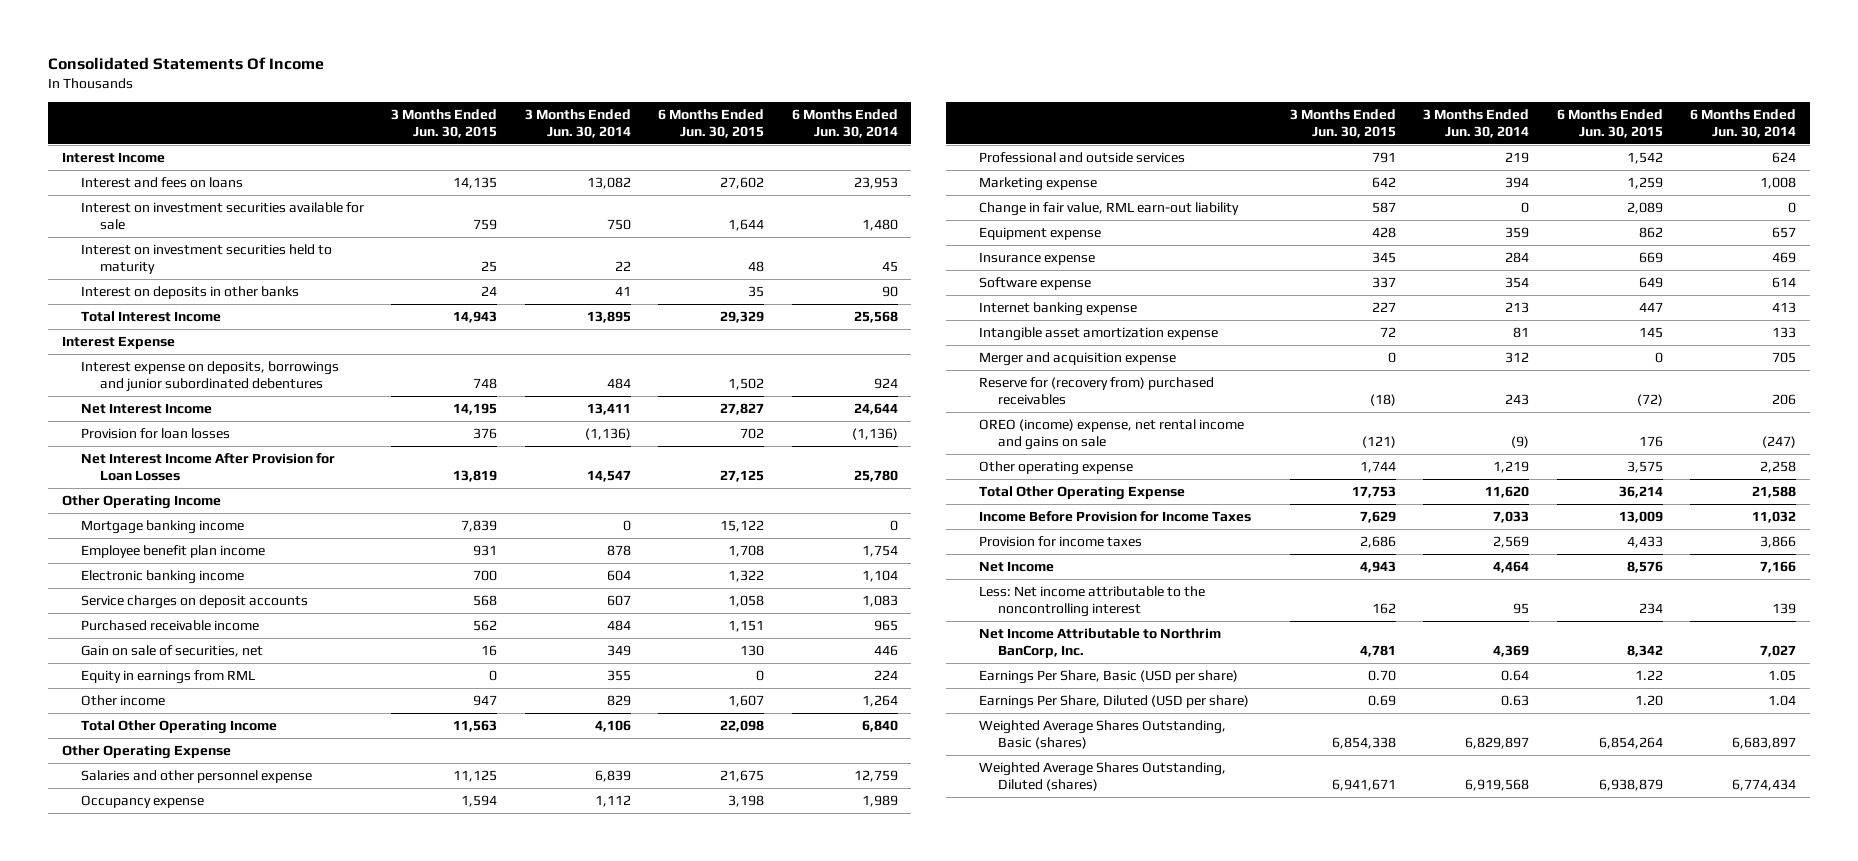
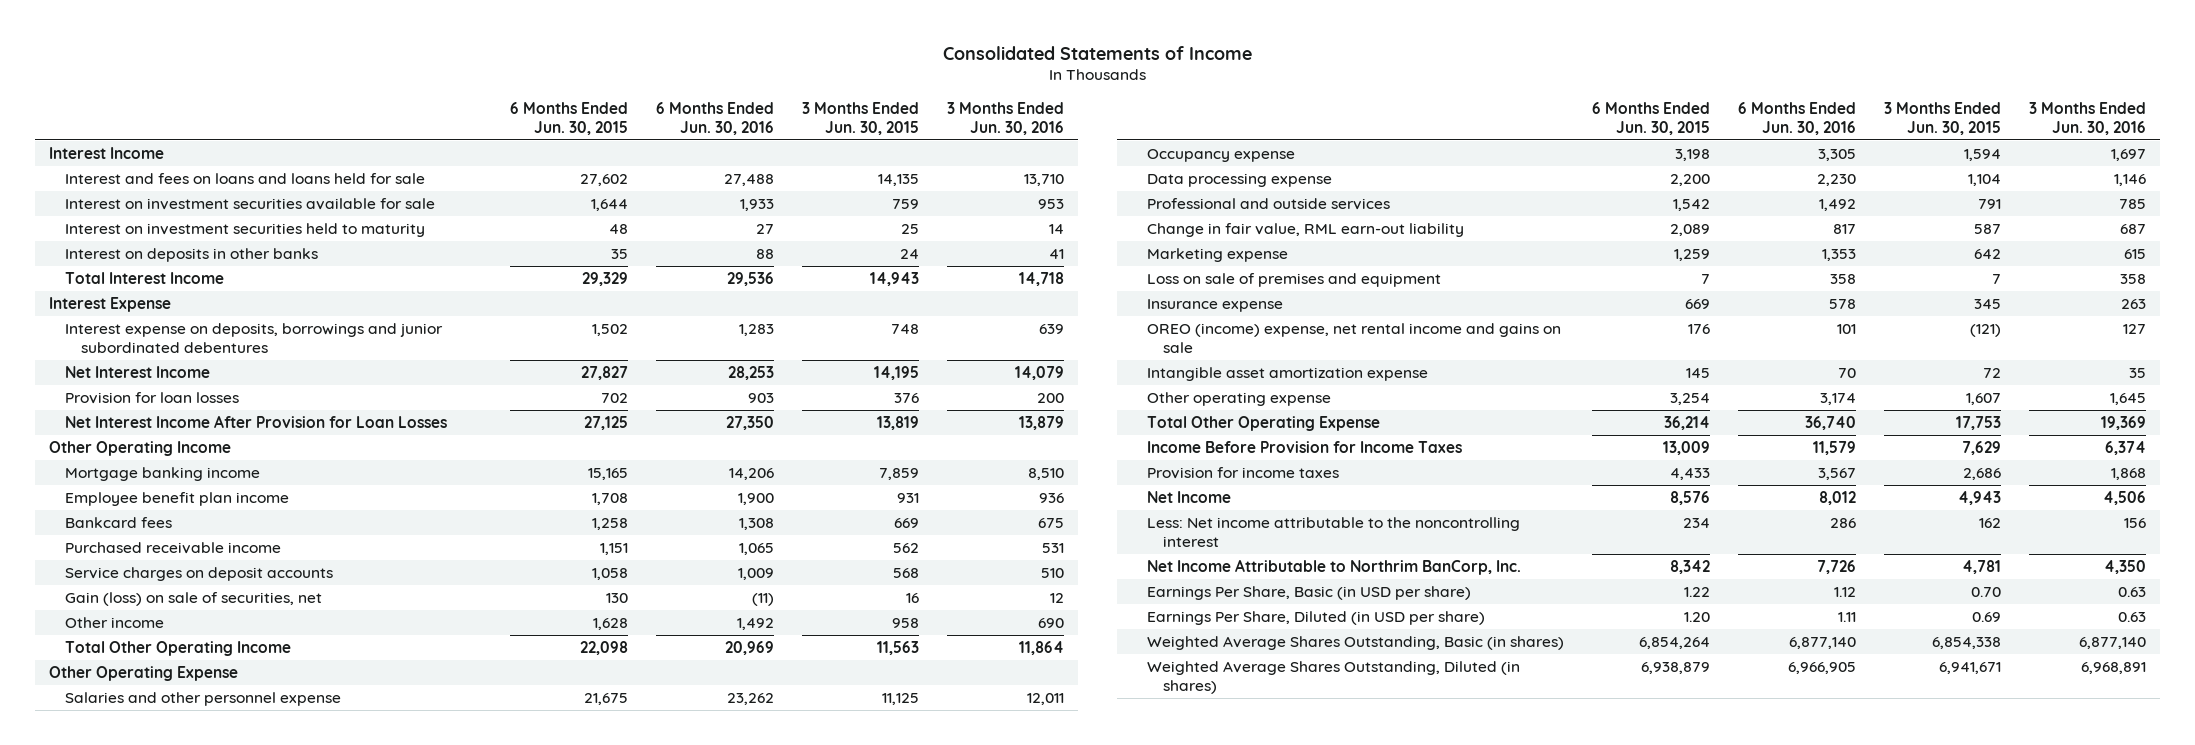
[47,57,324,71] Consolidated Statements Of Income -> [942,45,1252,60] Consolidated Statements of Income
[524,109,631,139] 3 Months Ended Jun. 30, 2014 -> none
[791,109,898,139] 6 Months Ended Jun. 30, 2014 -> none
none -> [656,102,775,135] 6 Months Ended Jun. 30, 2016
none -> [947,102,1065,135] 3 Months Ended Jun. 30, 2016
[80,176,243,188] Interest and fees on loans -> [65,173,426,185] Interest and fees on loans and loans held for sale
[461,519,498,532] 7,839 -> [879,468,920,481] 7,859
[720,519,765,532] 15,122 -> [588,468,629,481] 15,165
[80,569,244,584] Electronic banking income -> none
none -> [65,517,173,529] Bankcard fees
[80,669,255,684] Equity in earnings from RML -> none
[80,594,308,609] Service charges on deposit accounts -> [65,567,334,582] Service charges on deposit accounts
[80,644,263,657] Gain on sale of securities, net -> [65,592,323,607] Gain (loss) on sale of securities, net
[473,694,498,706] 947 -> [892,618,920,629] 958
[728,694,765,707] 1,607 -> [593,618,629,631] 1,628
none -> [1146,173,1332,188] Data processing expense
[979,226,1102,240] Equipment expense -> none
[979,176,1098,191] Marketing expense -> [1146,248,1288,263] Marketing expense
none -> [1146,273,1441,288] Loss on sale of premises and equipment
[979,276,1092,290] Software expense -> none
[979,301,1138,316] Internet banking expense -> none
[979,351,1177,366] Merger and acquisition expense -> none
[979,376,1215,405] Reserve for (recovery from) purchased receivables -> none
[979,326,1219,341] Intangible asset amortization expense -> [1146,367,1428,382] Intangible asset amortization expense
[1359,460,1396,473] 1,744 -> [1965,393,2001,406] 1,607
[1626,460,1663,473] 3,575 -> [1669,393,1710,406] 3,254
[979,669,1239,684] Earnings Per Share, Basic (USD per share) -> [1146,586,1471,601] Earnings Per Share, Basic (in USD per share)
[979,694,1250,709] Earnings Per Share, Diluted (USD per share) -> [1146,611,1485,626] Earnings Per Share, Diluted (in USD per share)
[979,719,1227,749] Weighted Average Shares Outstanding, Basic (shares) -> [1146,636,1564,651] Weighted Average Shares Outstanding, Basic (in shares)
[979,761,1227,791] Weighted Average Shares Outstanding, Diluted (shares) -> [1146,661,1520,694] Weighted Average Shares Outstanding, Diluted (in shares)

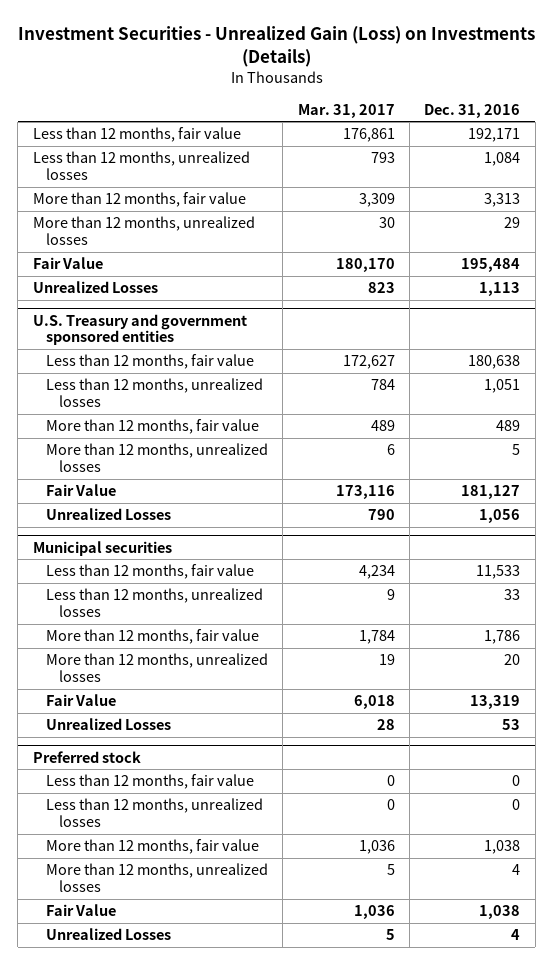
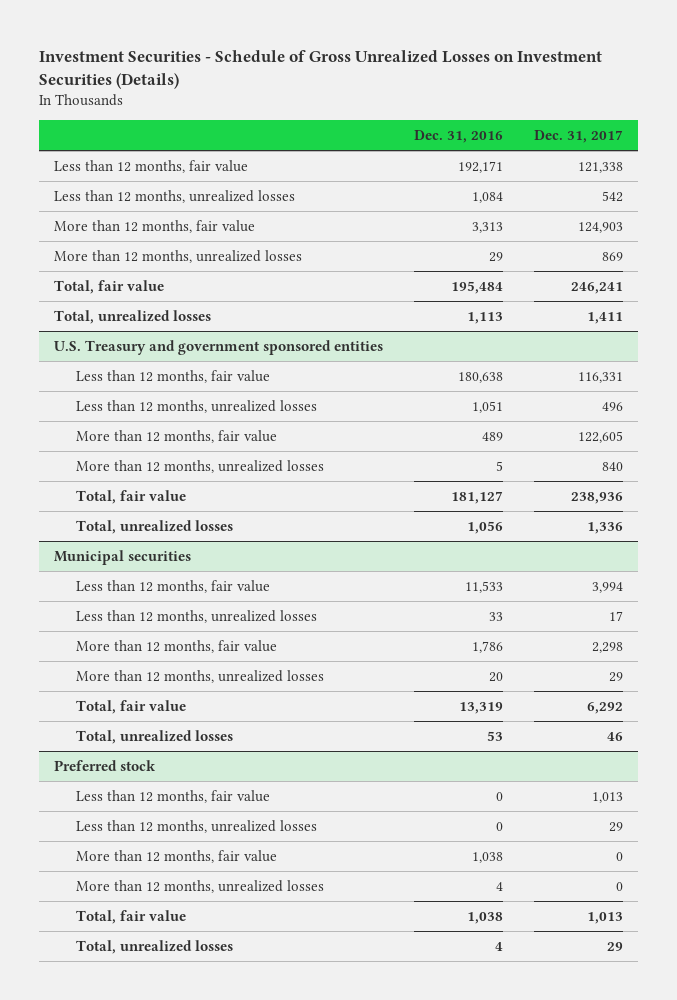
[17,26,535,68] Investment Securities - Unrealized Gain (Loss) on Investments (Details) -> [38,50,602,90] Investment Securities - Schedule of Gross Unrealized Losses on Investment Securities (Details)
[297,103,395,118] Mar. 31, 2017 -> none
none -> [533,130,623,144] Dec. 31, 2017
[32,257,103,270] Fair Value -> [54,279,165,294] Total, fair value
[32,281,158,294] Unrealized Losses -> [54,309,212,324] Total, unrealized losses
[45,484,116,497] Fair Value -> [75,489,186,504] Total, fair value
[45,508,171,521] Unrealized Losses -> [75,519,233,534] Total, unrealized losses
[45,694,116,707] Fair Value -> [75,699,186,714] Total, fair value
[45,718,171,731] Unrealized Losses -> [75,729,233,744] Total, unrealized losses
[45,904,116,917] Fair Value -> [75,909,186,924] Total, fair value
[45,928,171,941] Unrealized Losses -> [75,939,233,954] Total, unrealized losses

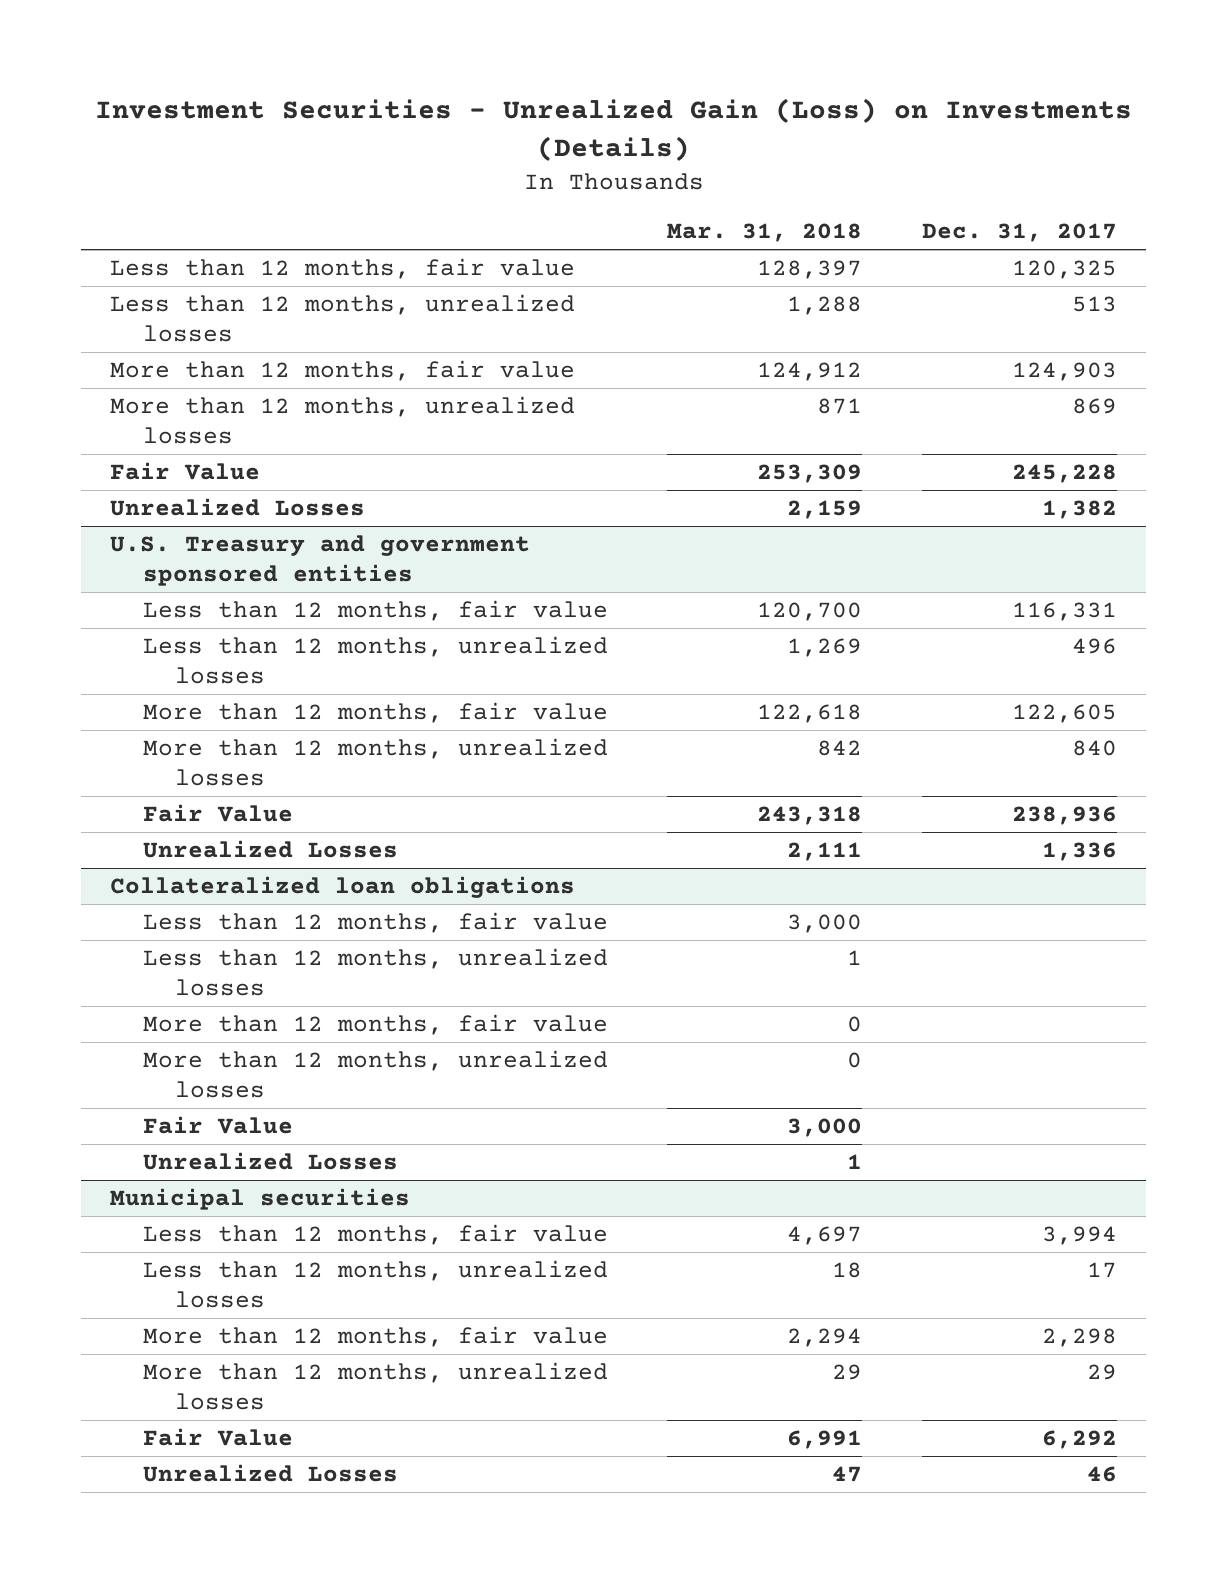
[38,50,602,90] Investment Securities - Schedule of Gross Unrealized Losses on Investment Securities (Details) -> [94,98,1132,161] Investment Securities - Unrealized Gain (Loss) on Investments (Details)
[413,130,503,144] Dec. 31, 2016 -> none
none -> [667,223,863,243] Mar. 31, 2018
[577,161,623,173] 121,338 -> [1011,260,1117,280] 120,325
[601,190,623,202] 542 -> [1071,296,1117,313] 513
[54,279,165,294] Total, fair value -> [110,462,261,481] Fair Value
[570,281,623,294] 246,241 -> [1011,464,1117,484] 245,228
[54,309,212,324] Total, unrealized losses -> [110,498,366,517] Unrealized Losses
[586,311,623,324] 1,411 -> [1041,500,1117,520] 1,382
[75,489,186,504] Total, fair value -> [142,804,293,823] Fair Value
[75,519,233,534] Total, unrealized losses -> [142,840,398,859] Unrealized Losses
none -> [110,876,576,899] Collateralized loan obligations
none -> [142,912,608,934] Less than 12 months, fair value
none -> [142,948,608,996] Less than 12 months, unrealized losses
none -> [142,1014,608,1036] More than 12 months, fair value
none -> [142,1050,608,1098] More than 12 months, unrealized losses
none -> [142,1116,293,1135] Fair Value
none -> [142,1152,398,1171] Unrealized Losses
[54,759,157,771] Preferred stock -> none
[75,789,270,803] Less than 12 months, fair value -> none
[75,819,317,833] Less than 12 months, unrealized losses -> none
[75,849,277,863] More than 12 months, fair value -> none
[75,879,324,893] More than 12 months, unrealized losses -> none
[75,909,186,924] Total, fair value -> none
[75,939,233,954] Total, unrealized losses -> none
[75,699,186,714] Total, fair value -> [142,1428,293,1447] Fair Value
[75,729,233,744] Total, unrealized losses -> [142,1464,398,1483] Unrealized Losses

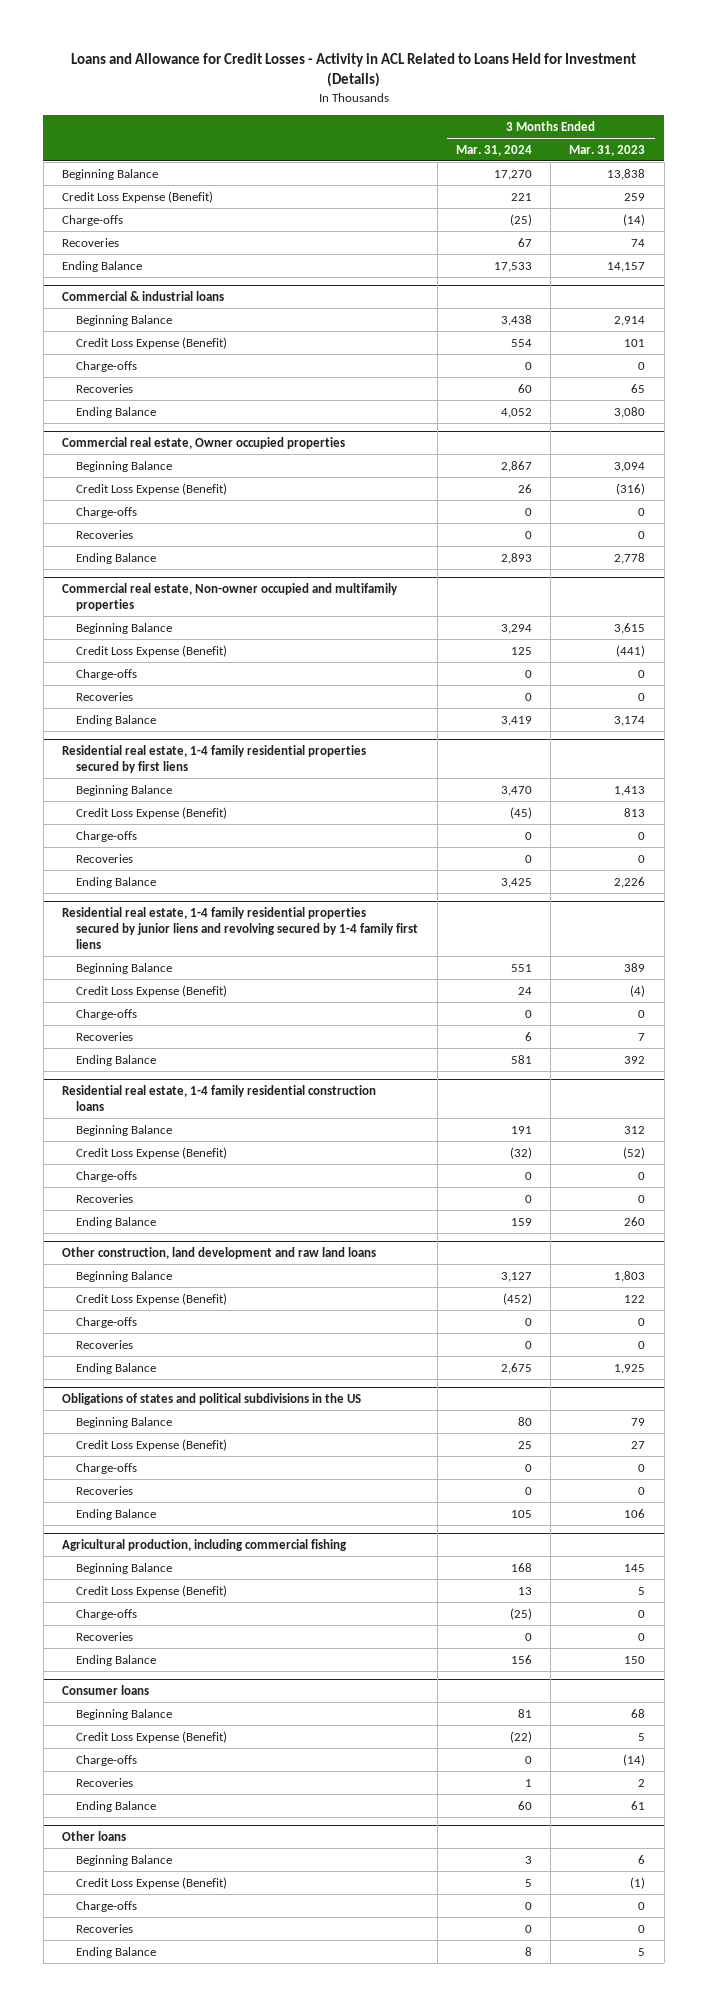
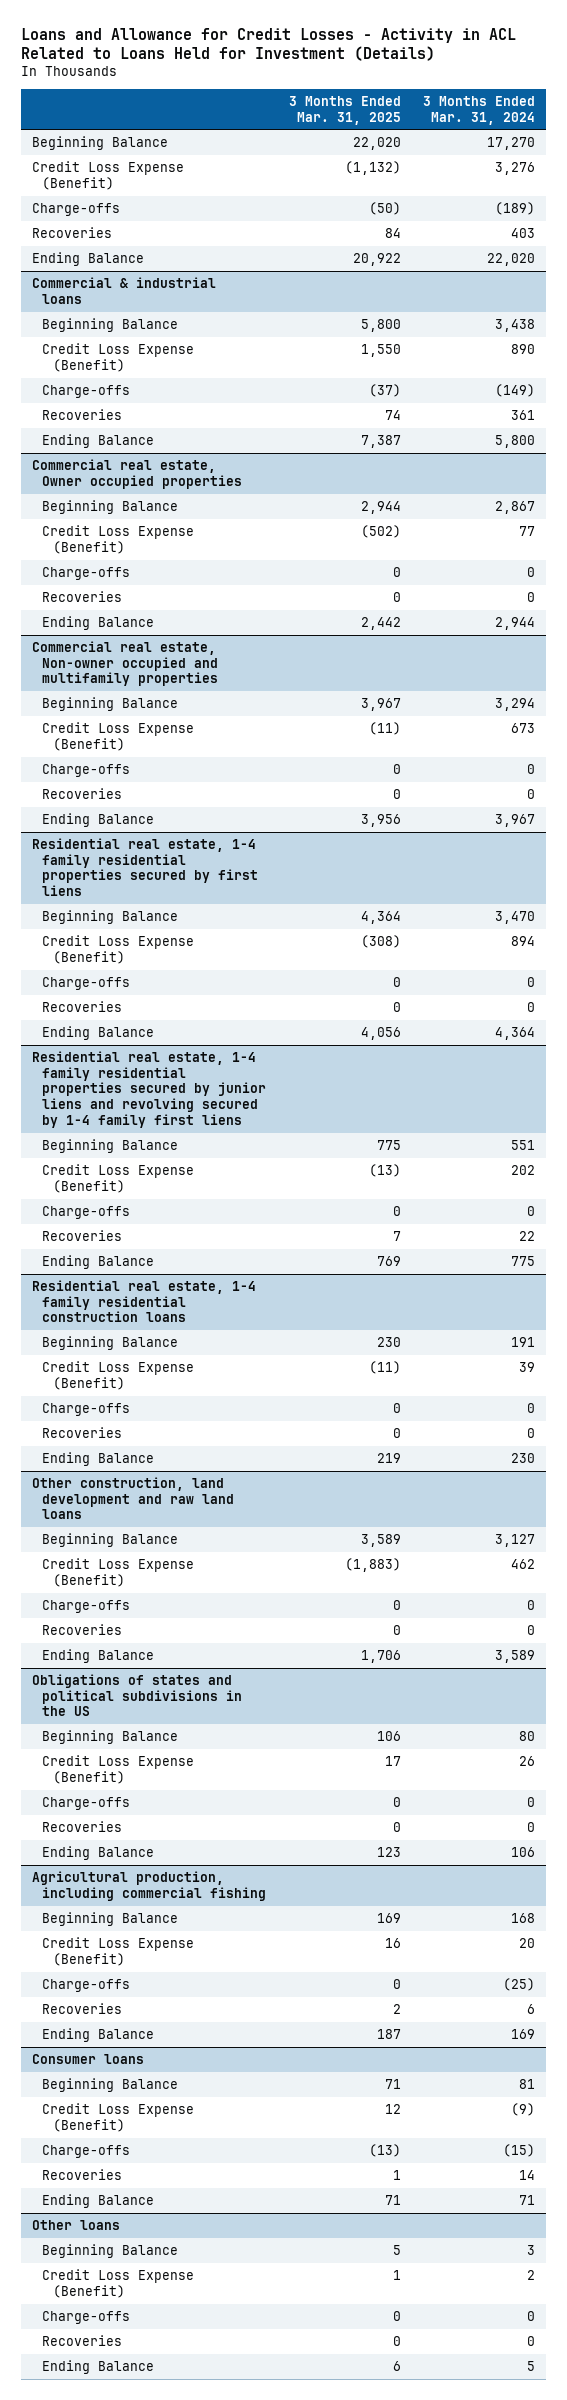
[569,144,646,156] Mar. 31, 2023 -> none
none -> [288,95,401,125] 3 Months Ended Mar. 31, 2025
[510,192,532,201] 221 -> [494,161,535,175] 3,276
[509,213,532,226] (25) -> [494,201,535,215] (189)
[517,237,532,247] 67 -> [510,227,535,238] 403
[493,261,532,272] 17,533 -> [486,252,535,266] 22,020
[510,338,532,347] 554 -> [510,343,535,354] 890
[524,361,532,370] 0 -> [494,383,535,397] (149)
[517,383,532,393] 60 -> [510,409,535,420] 361
[500,407,532,418] 4,052 -> [494,434,535,448] 5,800
[517,483,532,493] 26 -> [518,525,535,536] 77
[500,552,532,564] 2,893 -> [494,616,535,630] 2,944
[510,646,532,655] 125 -> [510,722,535,733] 673
[500,715,532,726] 3,419 -> [494,813,535,827] 3,967
[509,806,532,819] (45) -> [510,935,535,946] 894
[500,877,532,888] 3,425 -> [494,1026,535,1040] 4,364
[517,986,532,995] 24 -> [510,1164,535,1175] 202
[524,1031,532,1041] 6 -> [518,1230,535,1241] 22
[510,1054,532,1064] 581 -> [510,1255,535,1266] 775
[509,1146,532,1159] (32) -> [518,1361,535,1372] 39
[510,1217,532,1226] 159 -> [510,1452,535,1463] 230
[502,1292,532,1305] (452) -> [510,1558,535,1569] 462
[500,1362,532,1374] 2,675 -> [494,1649,535,1663] 3,589
[517,1440,532,1449] 25 -> [518,1755,535,1766] 26
[510,1509,532,1518] 105 -> [510,1846,535,1857] 106
[517,1586,532,1595] 13 -> [518,1937,535,1948] 20
[524,1632,532,1641] 0 -> [526,2003,535,2014] 6
[510,1654,532,1664] 156 -> [510,2028,535,2039] 169
[509,1730,532,1743] (22) -> [510,2102,535,2116] (9)
[524,1755,532,1764] 0 -> [502,2143,535,2157] (15)
[524,1778,532,1787] 1 -> [518,2169,535,2180] 14
[517,1800,532,1810] 60 -> [518,2194,535,2205] 71
[524,1878,532,1887] 5 -> [526,2269,535,2280] 2
[524,1946,532,1956] 8 -> [526,2360,535,2371] 5

